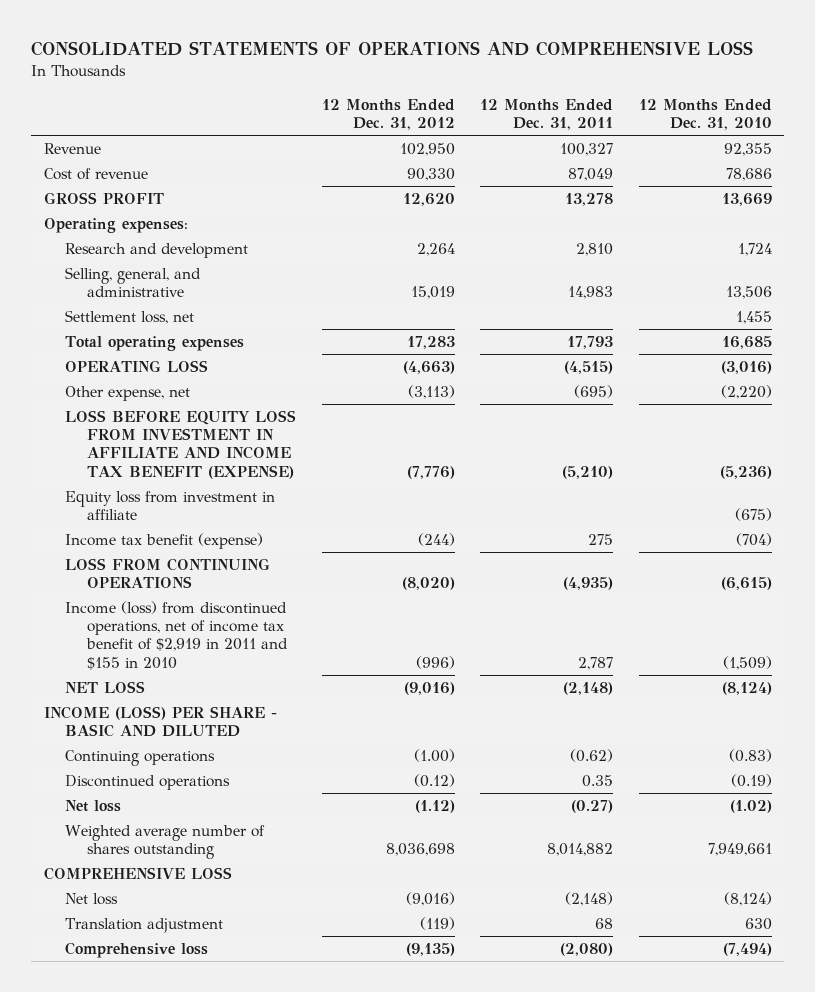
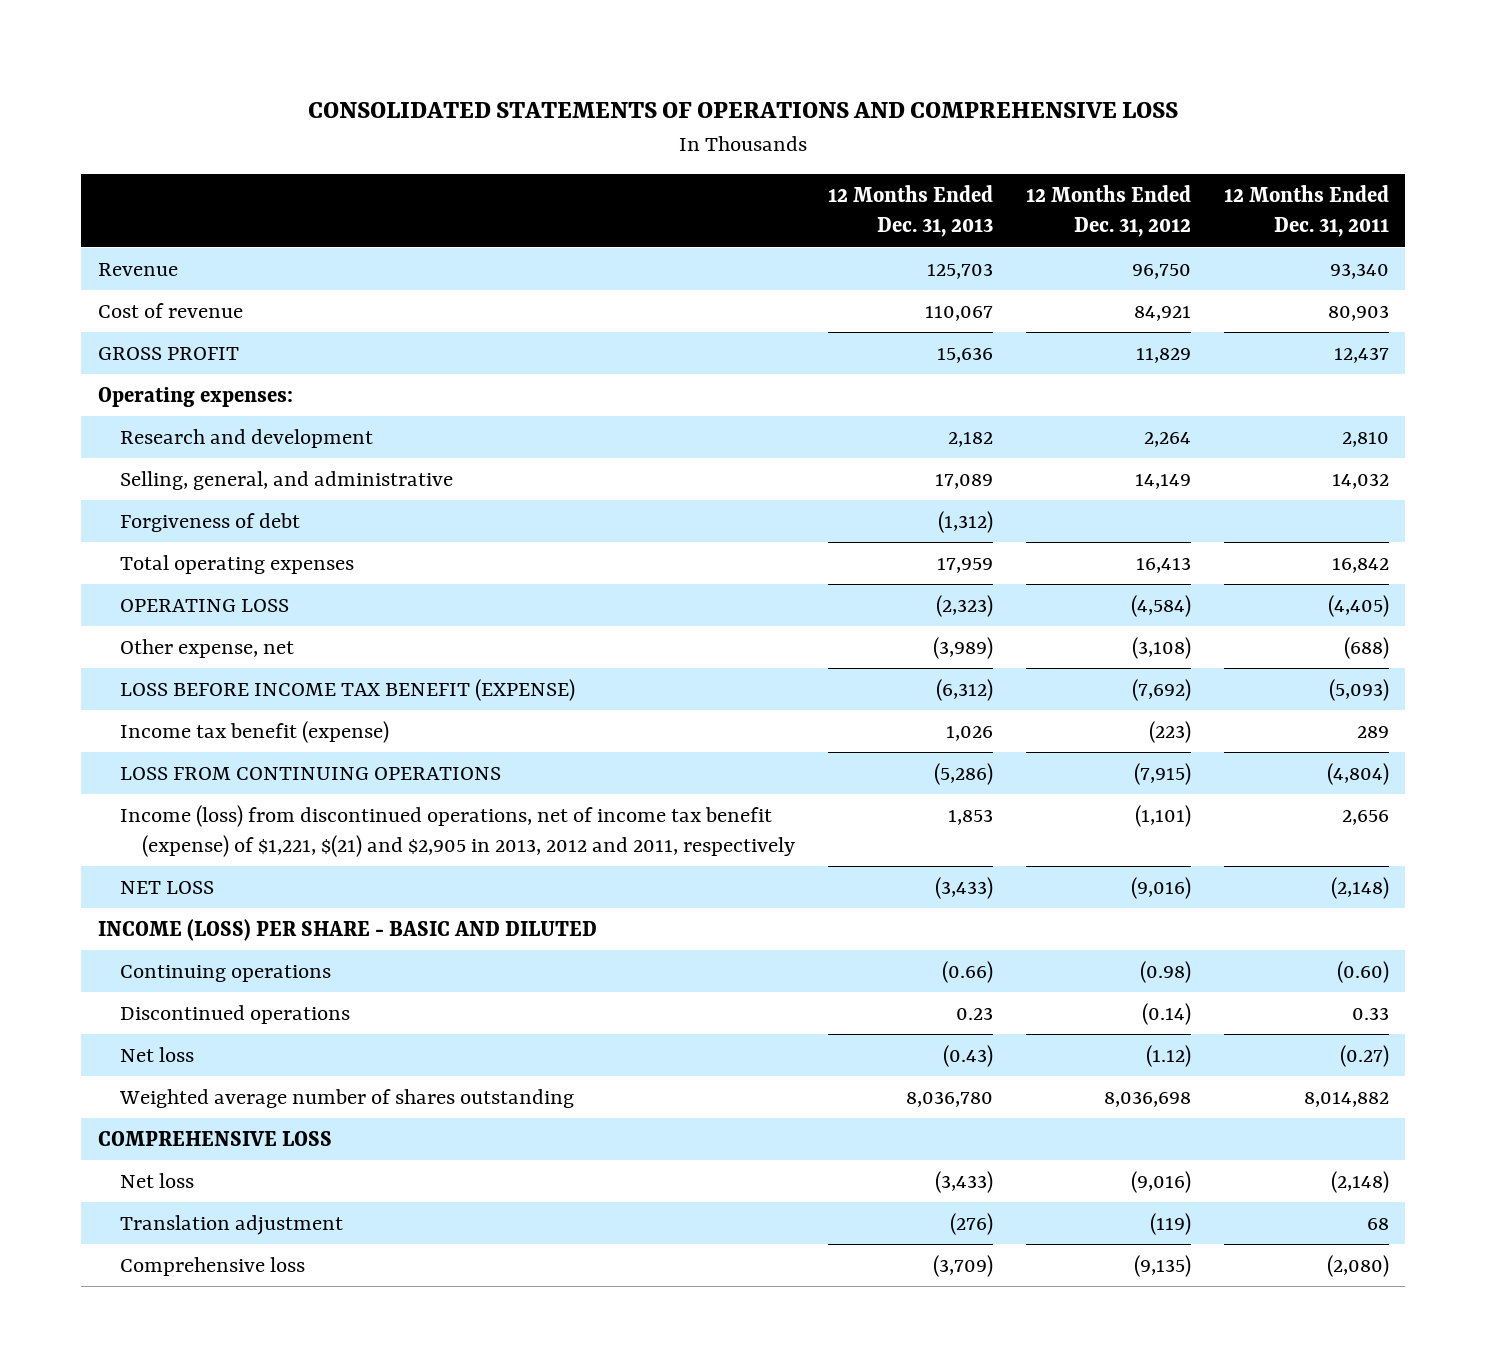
[638,98,772,130] 12 Months Ended Dec. 31, 2010 -> none
none -> [827,185,993,238] 12 Months Ended Dec. 31, 2013
[399,142,455,156] 102,950 -> [1131,264,1191,280] 96,750
[560,142,614,156] 100,327 -> [1329,263,1389,280] 93,340
[406,167,455,181] 90,330 -> [1133,306,1191,322] 84,921
[568,167,614,181] 87,049 -> [1327,305,1389,322] 80,903
[402,192,455,206] 12,620 -> [1135,348,1191,364] 11,829
[565,192,614,206] 13,278 -> [1333,347,1389,364] 12,437
[65,309,195,324] Settlement loss, net -> none
[65,490,276,521] Equity loss from investment in affiliate -> none
[410,286,455,300] 15,019 -> [1134,474,1191,490] 14,149
[568,286,614,300] 14,983 -> [1331,473,1389,490] 14,032
none -> [119,513,300,533] Forgiveness of debt
[406,335,455,349] 17,283 -> [1135,557,1191,574] 16,413
[567,335,614,349] 17,793 -> [1331,558,1389,574] 16,842
[402,360,455,374] (4,663) -> [1130,595,1191,618] (4,584)
[564,360,614,374] (4,515) -> [1327,595,1389,618] (4,405)
[407,384,455,399] (3,113) -> [1131,637,1191,660] (3,108)
[574,384,614,398] (695) -> [1343,637,1389,660] (688)
[65,409,297,479] LOSS BEFORE EQUITY LOSS FROM INVESTMENT IN AFFILIATE AND INCOME TAX BENEFIT (EXPENSE) -> [119,679,575,702] LOSS BEFORE INCOME TAX BENEFIT (EXPENSE)
[406,465,455,479] (7,776) -> [1131,679,1191,702] (7,692)
[562,465,614,479] (5,210) -> [1328,679,1389,702] (5,093)
[417,532,455,546] (244) -> [1148,721,1191,744] (223)
[588,533,614,545] 275 -> [1356,726,1389,739] 289
[401,577,455,591] (8,020) -> [1133,763,1191,786] (7,915)
[563,577,614,591] (4,935) -> [1326,763,1389,786] (4,804)
[65,600,289,670] Income (loss) from discontinued operations, net of income tax benefit of $2,919 in 2011 and $155 in 2010 -> [119,805,795,857] Income (loss) from discontinued operations, net of income tax benefit (expense) of $1,221, $(21) and $2,905 in 2013, 2012 and 2011, respectively
[415,655,455,669] (996) -> [1134,805,1191,828] (1,101)
[578,656,614,670] 2,787 -> [1341,810,1389,826] 2,656
[413,748,455,762] (1.00) -> [1139,961,1191,984] (0.98)
[570,748,614,762] (0.62) -> [1336,961,1389,984] (0.60)
[413,773,455,787] (0.12) -> [1141,1003,1191,1026] (0.14)
[582,774,614,787] 0.35 -> [1351,1007,1389,1021] 0.33

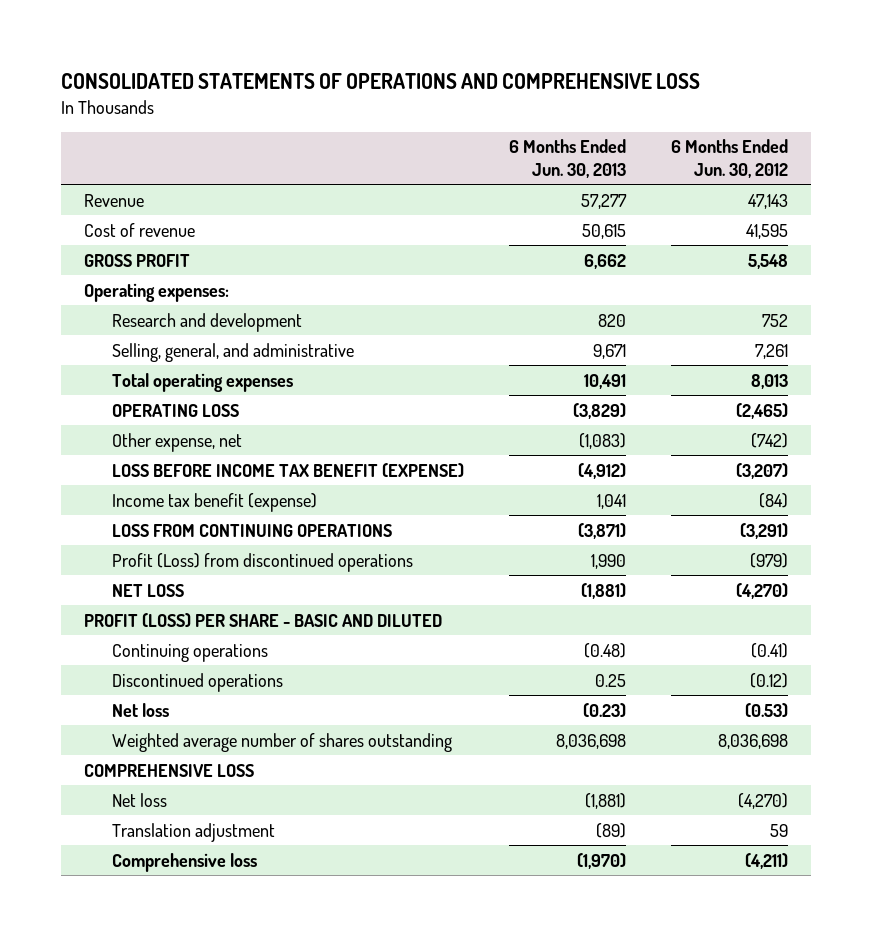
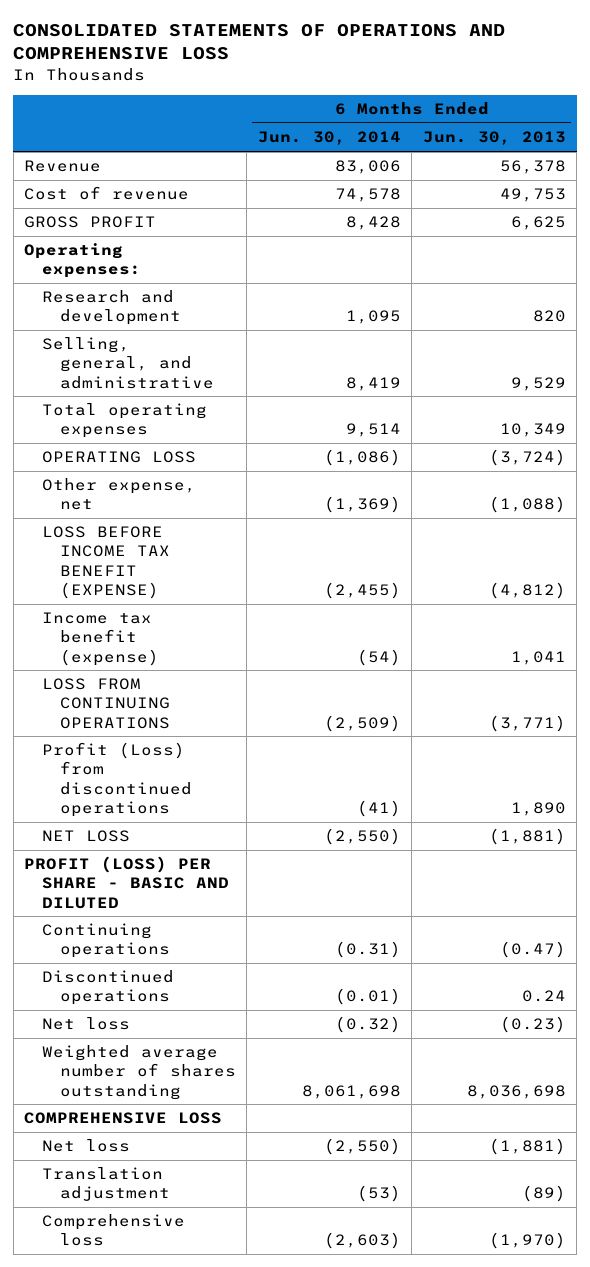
[671,139,789,178] 6 Months Ended Jun. 30, 2012 -> none
none -> [257,131,401,146] Jun. 30, 2014
[581,193,628,209] 57,277 -> [499,160,566,175] 56,378
[582,223,627,239] 50,615 -> [499,188,566,203] 49,753
[584,253,627,269] 6,662 -> [510,216,566,231] 6,625
[593,343,627,359] 9,671 -> [510,376,566,391] 9,529
[584,373,627,389] 10,491 -> [499,423,566,438] 10,349
[573,402,627,419] (3,829) -> [488,449,566,467] (3,724)
[579,432,627,449] (1,083) -> [488,496,566,514] (1,088)
[578,462,627,479] (4,912) -> [488,581,566,599] (4,812)
[578,522,627,539] (3,871) -> [488,714,566,732] (3,771)
[591,553,627,569] 1,990 -> [510,801,566,816] 1,890
[584,642,627,658] (0.48) -> [499,941,566,959] (0.47)
[595,673,627,687] 0.25 -> [521,990,566,1003] 0.24

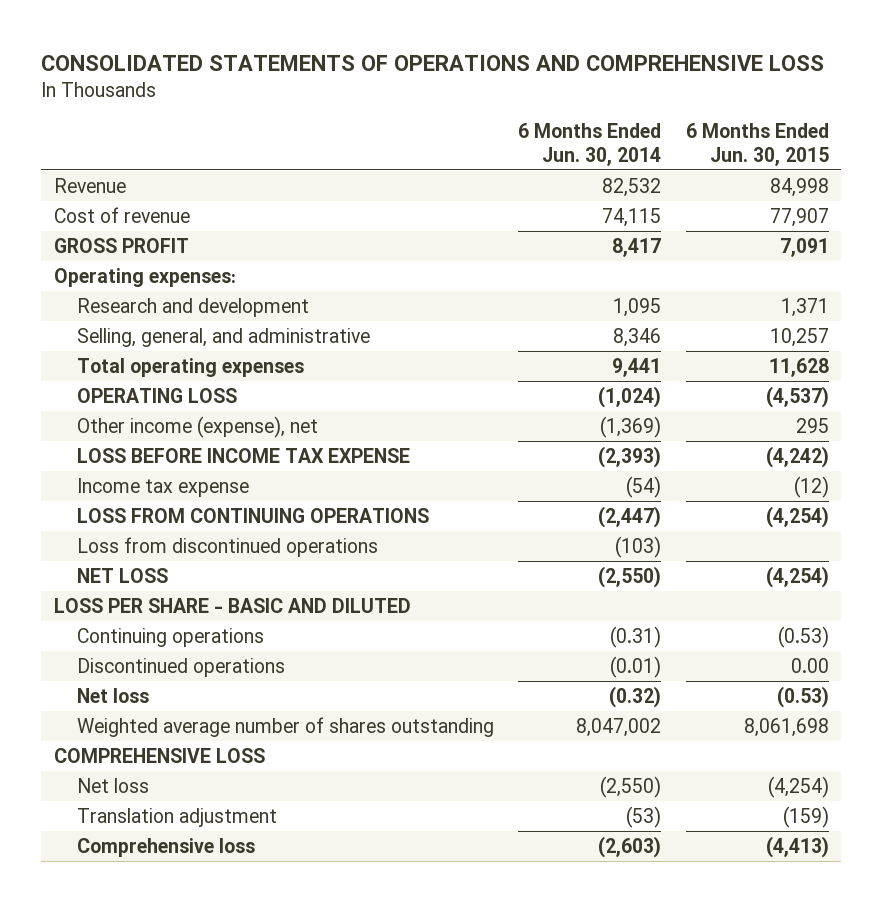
[422,131,566,146] Jun. 30, 2013 -> none
none -> [685,123,829,166] 6 Months Ended Jun. 30, 2015
[334,160,401,175] 83,006 -> [602,177,662,197] 82,532
[334,188,401,203] 74,578 -> [602,207,662,227] 74,115
[345,216,401,231] 8,428 -> [612,237,662,257] 8,417
[345,376,401,391] 8,419 -> [613,327,662,347] 8,346
[345,423,401,438] 9,514 -> [612,357,662,377] 9,441
[323,449,401,467] (1,086) -> [598,385,662,408] (1,024)
[41,478,196,511] Other expense, net -> [77,415,319,438] Other income (expense), net
[41,526,170,599] LOSS BEFORE INCOME TAX BENEFIT (EXPENSE) -> [77,447,411,463] LOSS BEFORE INCOME TAX EXPENSE
[323,581,401,599] (2,455) -> [598,445,662,468] (2,393)
[41,612,159,666] Income tax benefit (expense) -> [77,477,250,497] Income tax expense
[323,714,401,732] (2,509) -> [598,505,662,528] (2,447)
[41,742,192,817] Profit (Loss) from discontinued operations -> [77,536,379,557] Loss from discontinued operations
[356,799,401,817] (41) -> [615,535,662,558] (103)
[24,856,229,909] PROFIT (LOSS) PER SHARE - BASIC AND DILUTED -> [53,597,411,613] LOSS PER SHARE - BASIC AND DILUTED
[301,1084,401,1099] 8,061,698 -> [576,717,662,737] 8,047,002

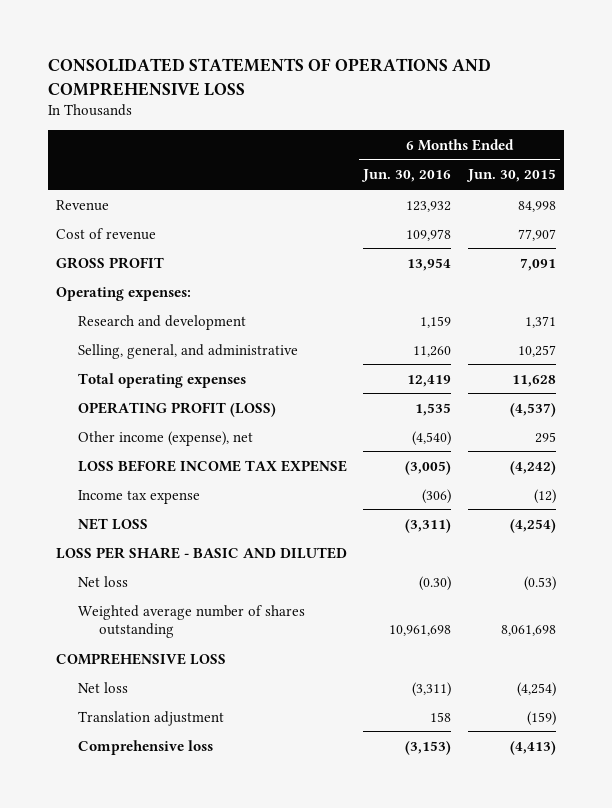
[518,123,662,166] 6 Months Ended Jun. 30, 2014 -> none
none -> [361,169,452,183] Jun. 30, 2016
[77,387,238,403] OPERATING LOSS -> [77,401,276,417] OPERATING PROFIT (LOSS)
[77,507,430,523] LOSS FROM CONTINUING OPERATIONS -> none
[77,536,379,557] Loss from discontinued operations -> none
[77,627,265,647] Continuing operations -> none
[77,657,286,677] Discontinued operations -> none

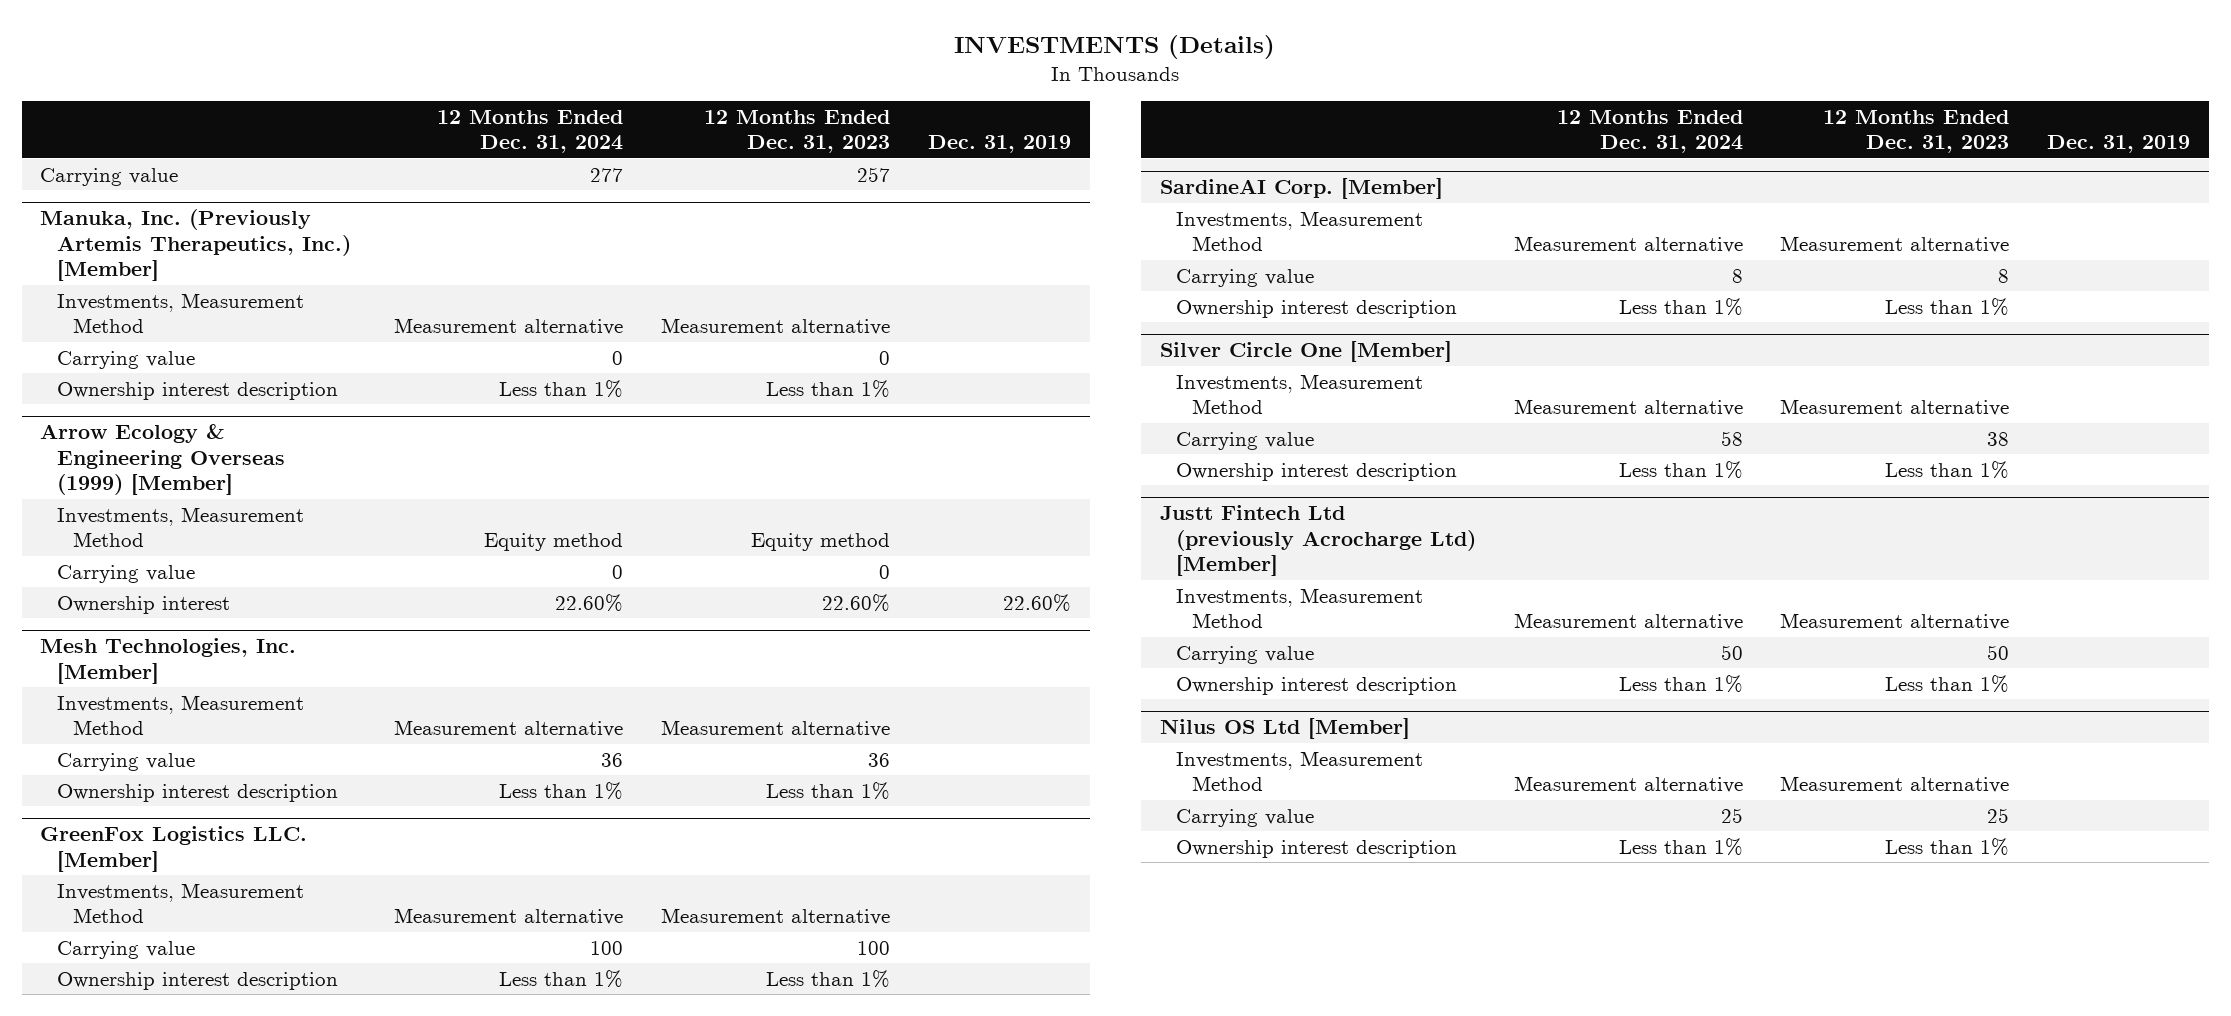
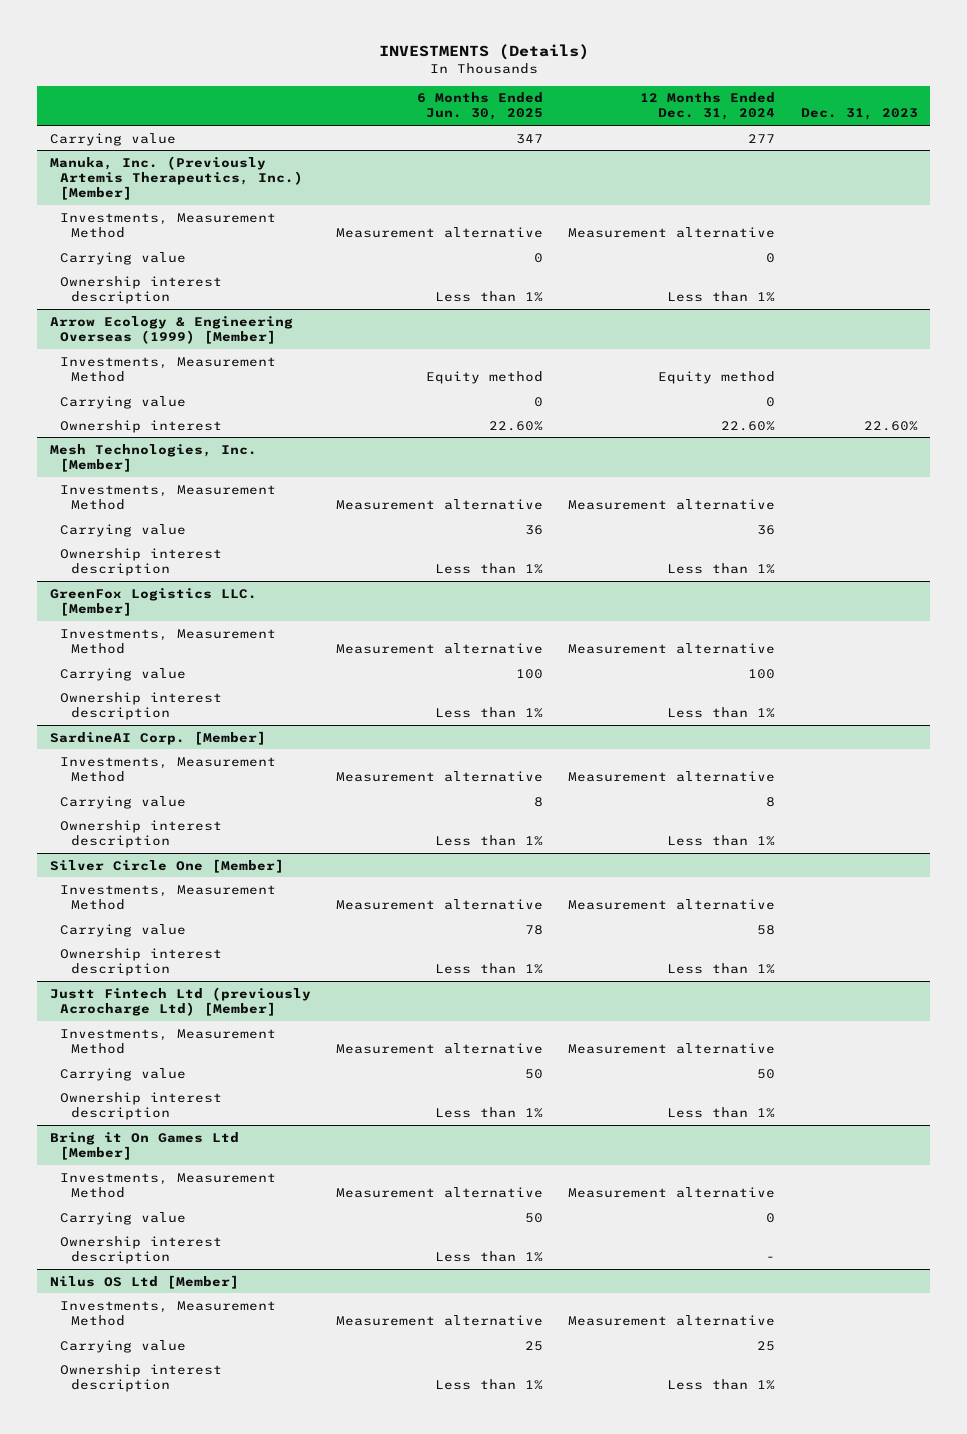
[704,110,891,154] 12 Months Ended Dec. 31, 2023 -> none
[927,135,1071,154] Dec. 31, 2019 -> none
none -> [416,92,543,121] 6 Months Ended Jun. 30, 2025
none -> [800,108,918,121] Dec. 31, 2023
none -> [49,1131,239,1160] Bring it On Games Ltd [Member]
none -> [60,1172,277,1198] Investments, Measurement Method
none -> [60,1211,187,1225] Carrying value
none -> [60,1235,223,1264] Ownership interest description

